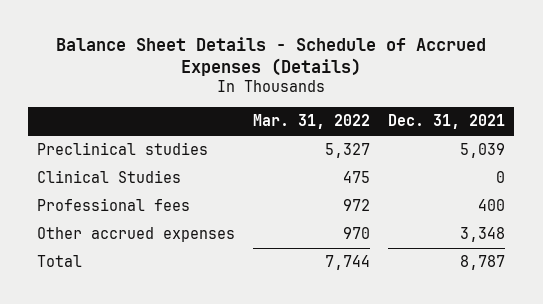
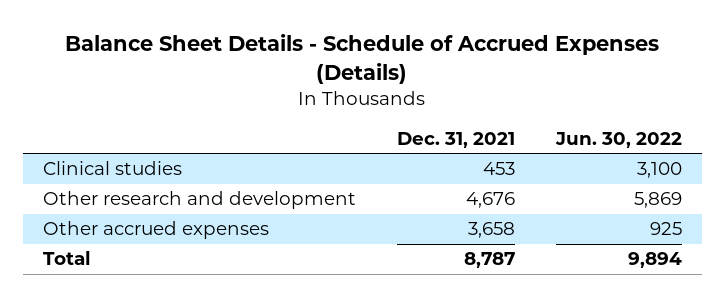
[253,114,371,130] Mar. 31, 2022 -> none
none -> [554,131,682,148] Jun. 30, 2022
[37,142,209,156] Preclinical studies -> none
[37,198,191,212] Professional fees -> none
[37,170,182,184] Clinical Studies -> [43,161,183,176] Clinical studies
[496,171,506,184] 0 -> [482,162,515,176] 453
none -> [43,191,357,210] Other research and development
[460,227,506,243] 3,348 -> [467,222,515,239] 3,658

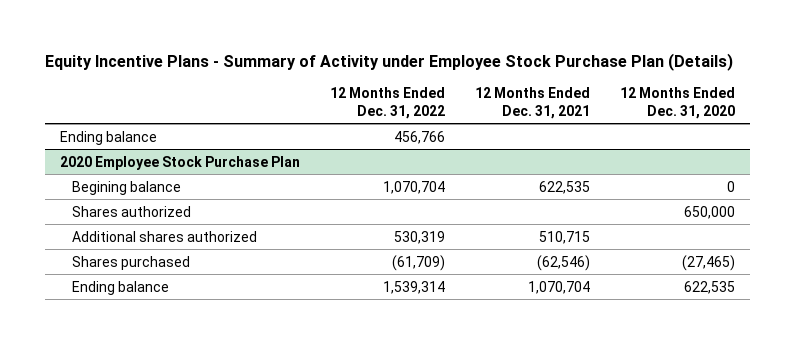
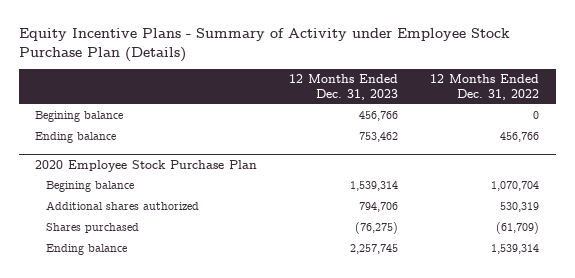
[475,87,591,119] 12 Months Ended Dec. 31, 2021 -> none
[620,87,736,119] 12 Months Ended Dec. 31, 2020 -> none
none -> [289,74,399,100] 12 Months Ended Dec. 31, 2023
none -> [35,111,124,123] Begining balance
[71,205,191,217] Shares authorized -> none

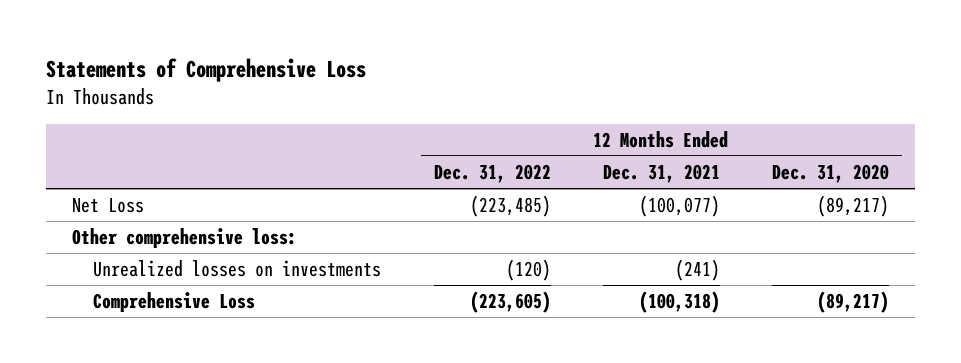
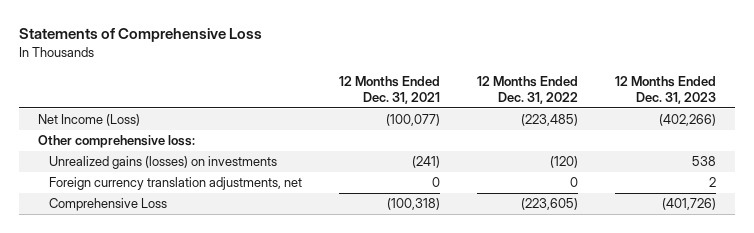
[772,164,890,184] Dec. 31, 2020 -> none
none -> [615,75,717,104] 12 Months Ended Dec. 31, 2023
[72,198,145,214] Net Loss -> [37,114,140,127] Net Income (Loss)
[93,260,382,278] Unrealized losses on investments -> [48,156,277,170] Unrealized gains (losses) on investments
none -> [48,177,302,191] Foreign currency translation adjustments, net

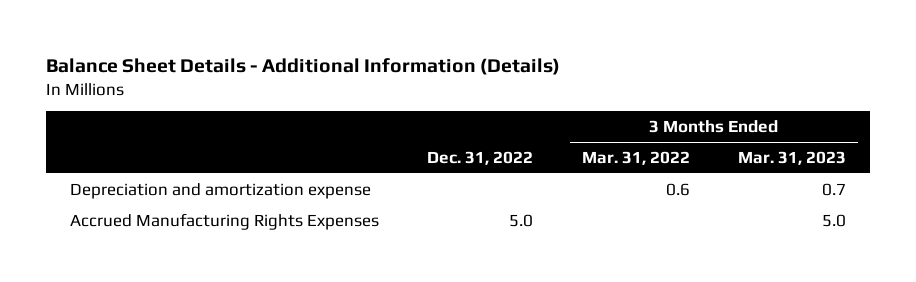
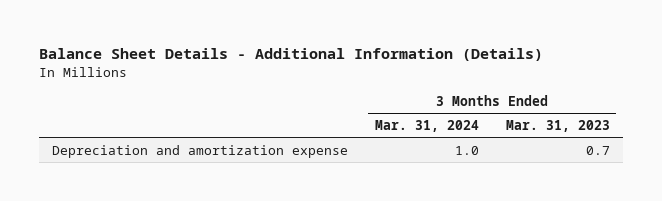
[427,150,534,165] Dec. 31, 2022 -> none
[581,150,690,165] Mar. 31, 2022 -> none
none -> [374,120,479,133] Mar. 31, 2024
[70,212,380,230] Accrued Manufacturing Rights Expenses -> none

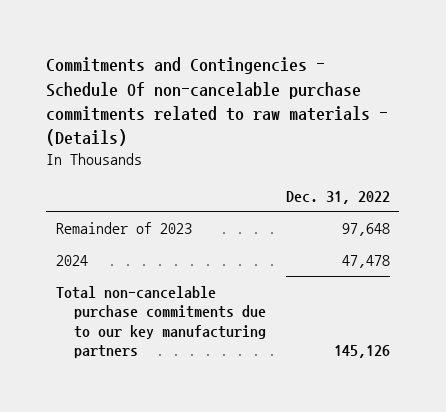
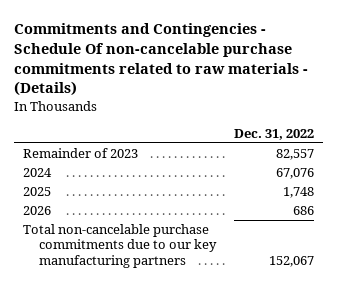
[341,222,390,236] 97,648 -> [276,149,315,161] 82,557
[341,254,390,268] 47,478 -> [276,168,315,180] 67,076
none -> [22,187,51,197] 2025
none -> [22,206,51,216] 2026
[333,345,390,359] 145,126 -> [269,255,315,267] 152,067

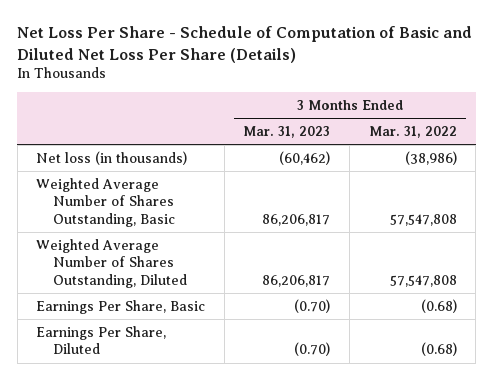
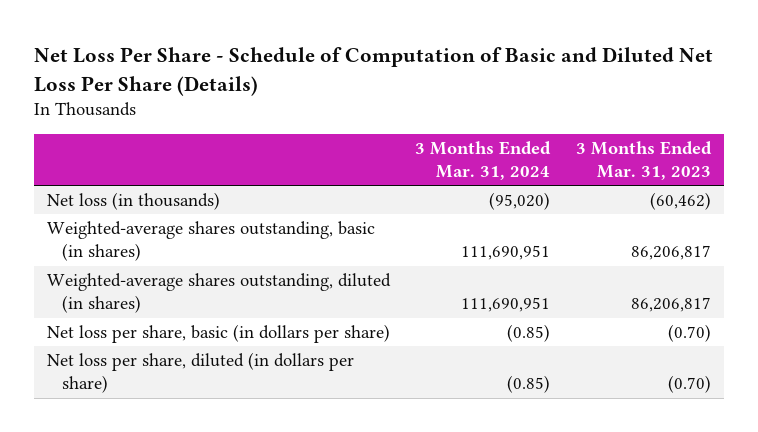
[368,126,457,139] Mar. 31, 2022 -> none
none -> [415,140,552,181] 3 Months Ended Mar. 31, 2024
[36,177,175,228] Weighted Average Number of Shares Outstanding, Basic -> [46,221,375,262] Weighted-average shares outstanding, basic (in shares)
[36,238,187,289] Weighted Average Number of Shares Outstanding, Diluted -> [46,273,391,314] Weighted-average shares outstanding, diluted (in shares)
[36,299,206,314] Earnings Per Share, Basic -> [46,324,390,344] Net loss per share, basic (in dollars per share)
[36,325,167,355] Earnings Per Share, Diluted -> [46,352,354,394] Net loss per share, diluted (in dollars per share)

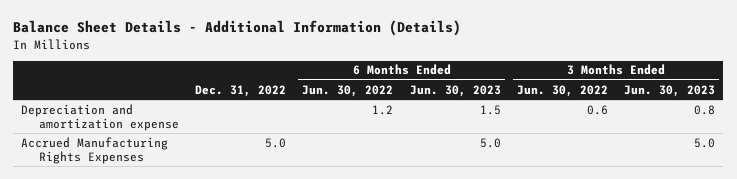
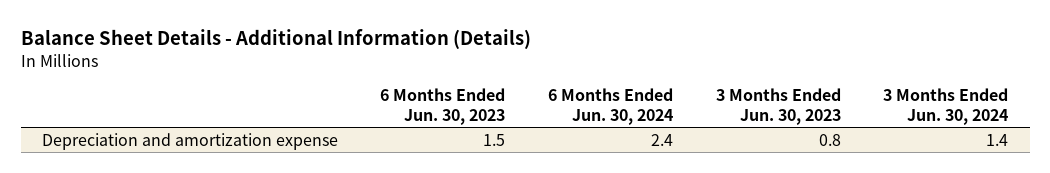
[195,84,287,97] Dec. 31, 2022 -> none
[302,84,394,97] Jun. 30, 2022 -> none
[516,84,608,97] Jun. 30, 2022 -> none
none -> [548,88,674,125] 6 Months Ended Jun. 30, 2024
none -> [883,88,1009,125] 3 Months Ended Jun. 30, 2024
[21,136,169,164] Accrued Manufacturing Rights Expenses -> none

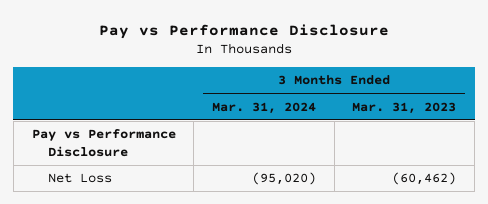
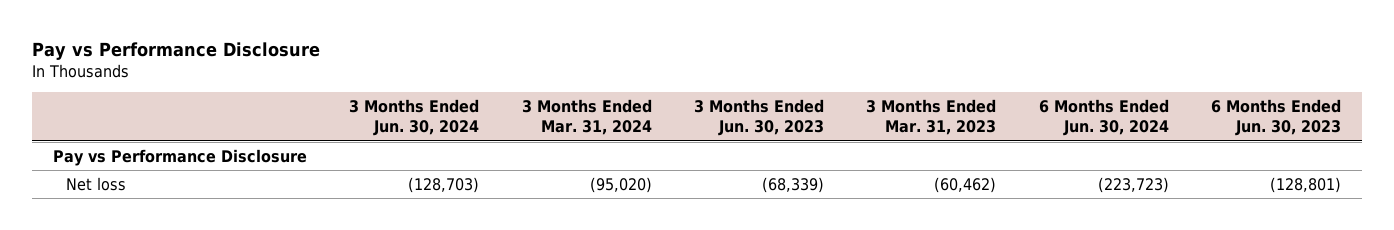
none -> [349,99,480,137] 3 Months Ended Jun. 30, 2024
none -> [694,99,825,137] 3 Months Ended Jun. 30, 2023
none -> [1038,99,1169,137] 6 Months Ended Jun. 30, 2024
none -> [1211,99,1342,137] 6 Months Ended Jun. 30, 2023
[47,173,112,184] Net Loss -> [66,176,127,191] Net loss

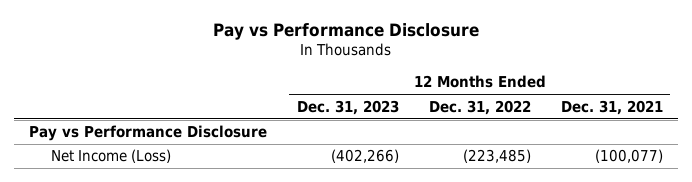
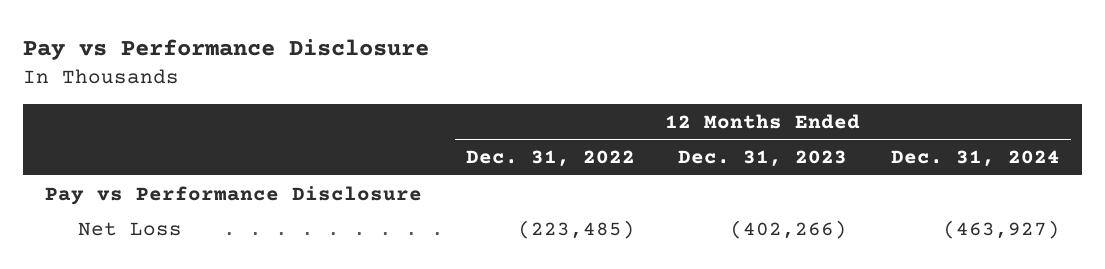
[560,99,663,115] Dec. 31, 2021 -> none
none -> [891,149,1061,167] Dec. 31, 2024
[50,149,171,164] Net Income (Loss) -> [77,221,182,236] Net Loss

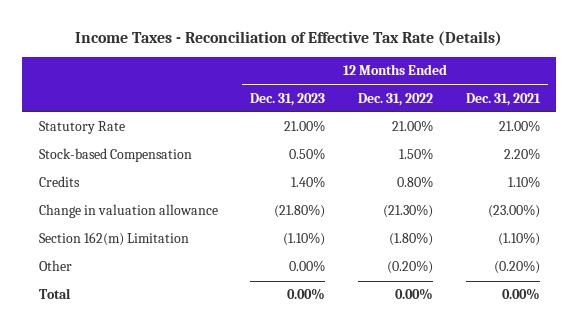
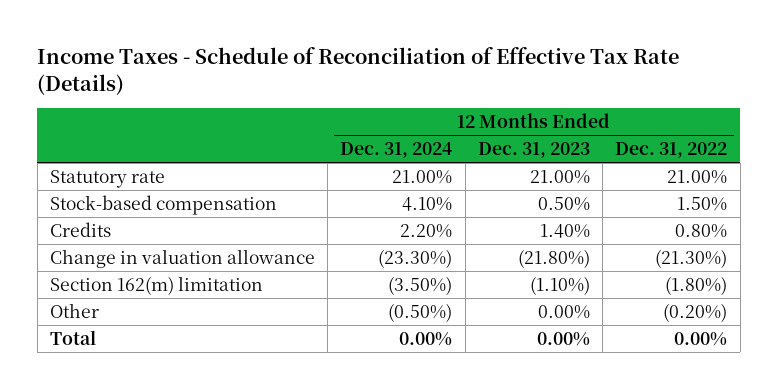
[75,31,503,47] Income Taxes - Reconciliation of Effective Tax Rate (Details) -> [37,47,680,96] Income Taxes - Schedule of Reconciliation of Effective Tax Rate (Details)
[465,92,541,106] Dec. 31, 2021 -> none
none -> [340,141,453,158] Dec. 31, 2024
[38,121,125,135] Statutory Rate -> [50,169,166,188] Statutory rate
[38,148,192,163] Stock-based Compensation -> [50,194,278,215] Stock-based compensation
[38,232,189,247] Section 162(m) Limitation -> [50,275,264,295] Section 162(m) limitation

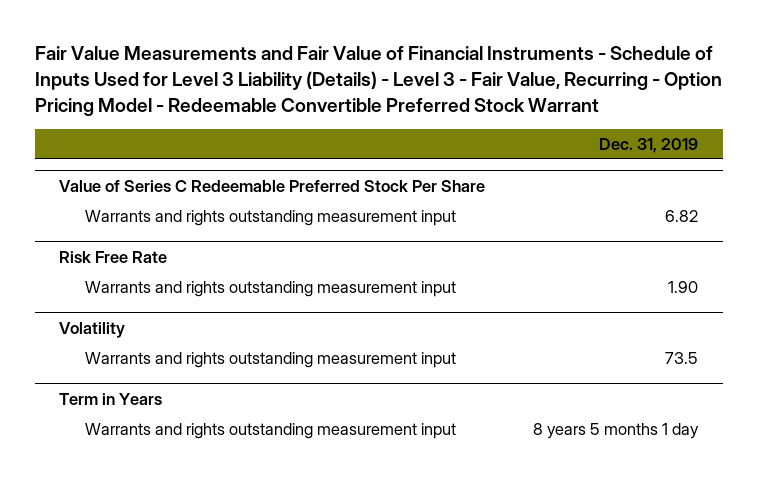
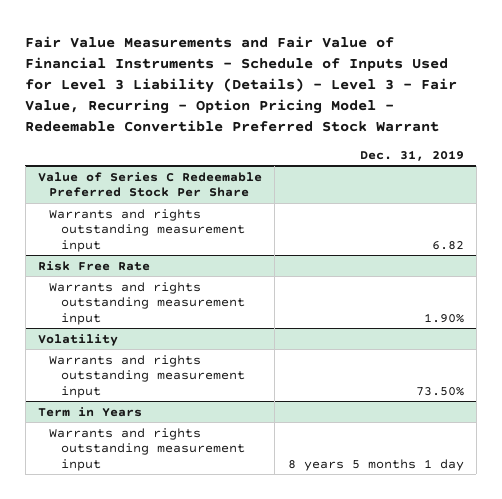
[668,281,699,294] 1.90 -> [423,312,464,323] 1.90%
[665,352,699,365] 73.5 -> [415,386,464,396] 73.50%

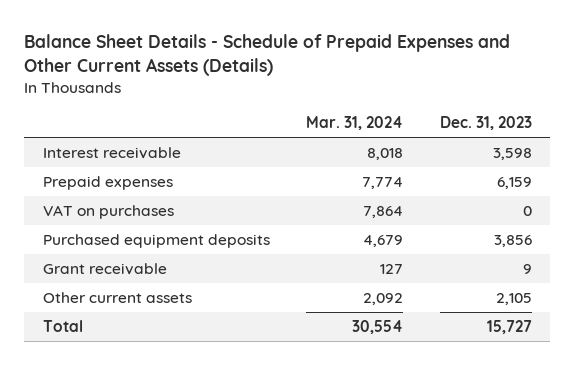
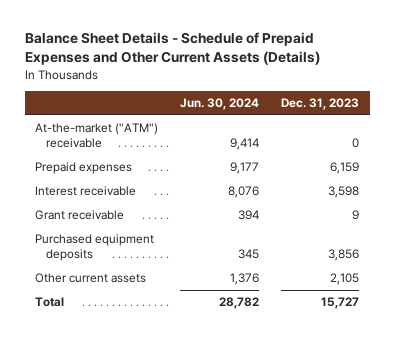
[306,116,404,131] Mar. 31, 2024 -> none
none -> [180,98,260,111] Jun. 30, 2024
none -> [35,123,159,149] At-the-market ("ATM") receivable
[42,205,174,220] VAT on purchases -> none
[42,147,181,160] Interest receivable -> [35,186,137,197] Interest receivable
[42,234,270,249] Purchased equipment deposits -> [35,234,155,262] Purchased equipment deposits

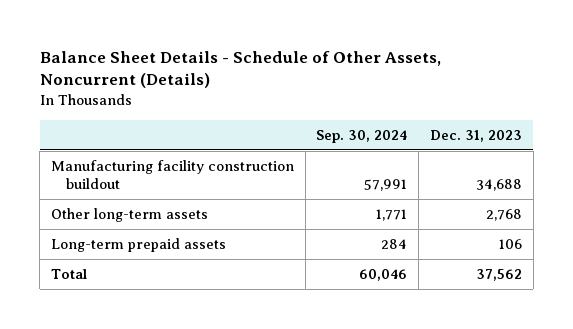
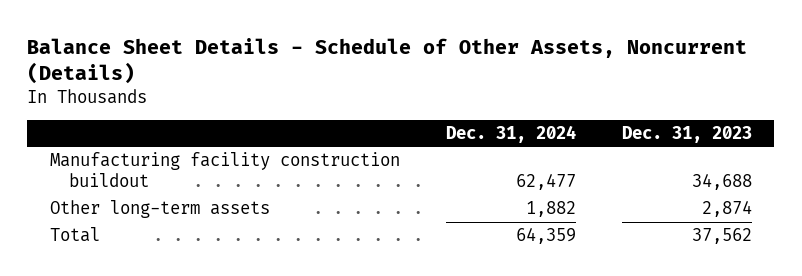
[316,129,408,143] Sep. 30, 2024 -> none
none -> [445,124,576,143] Dec. 31, 2024
[51,237,227,252] Long-term prepaid assets -> none
[485,208,522,221] 2,768 -> [701,200,752,218] 2,874

